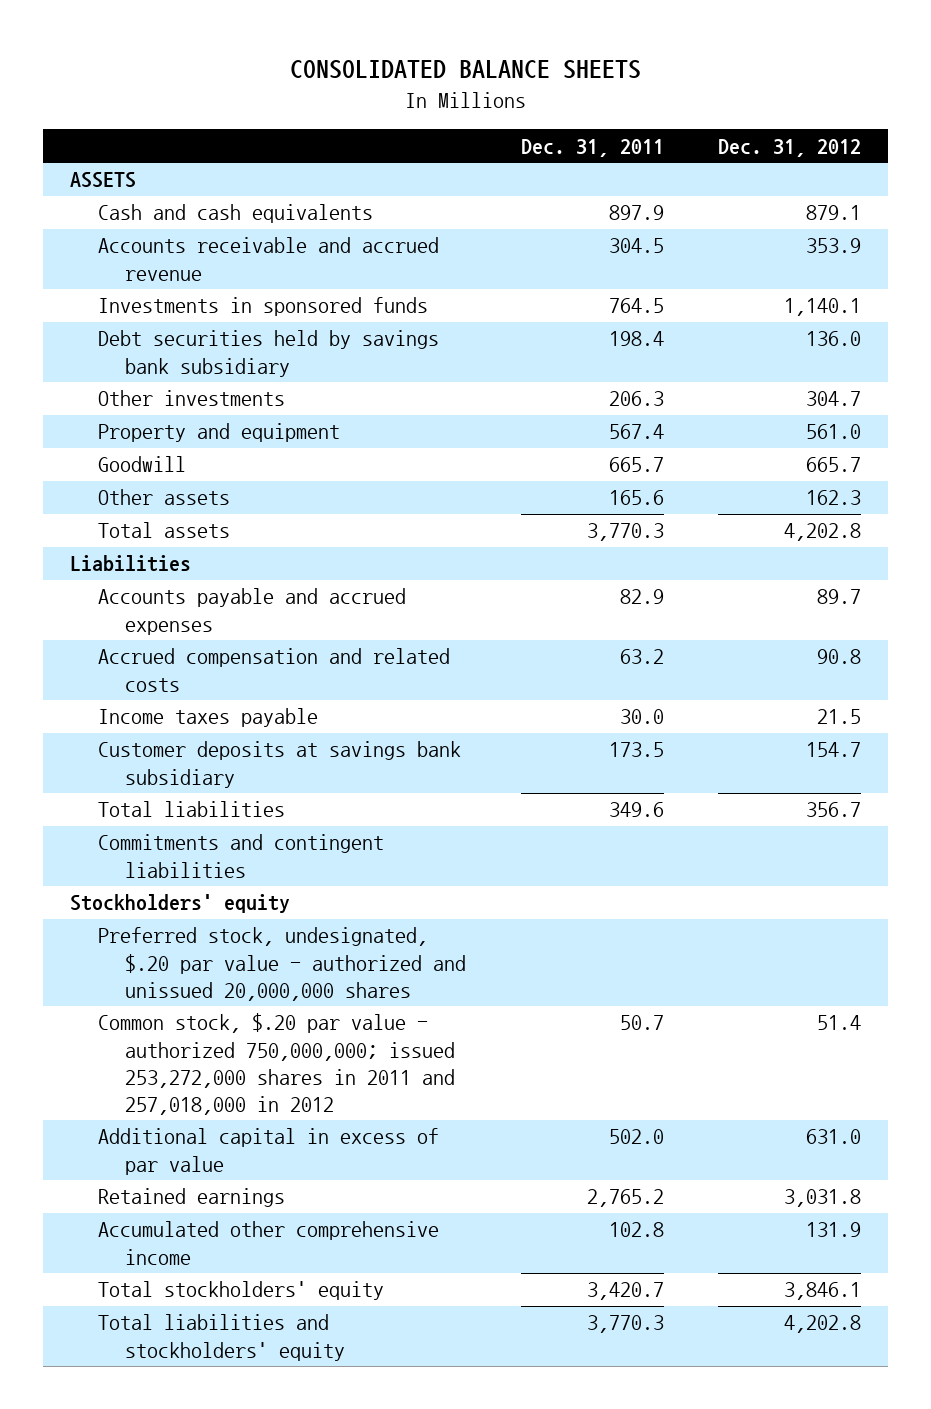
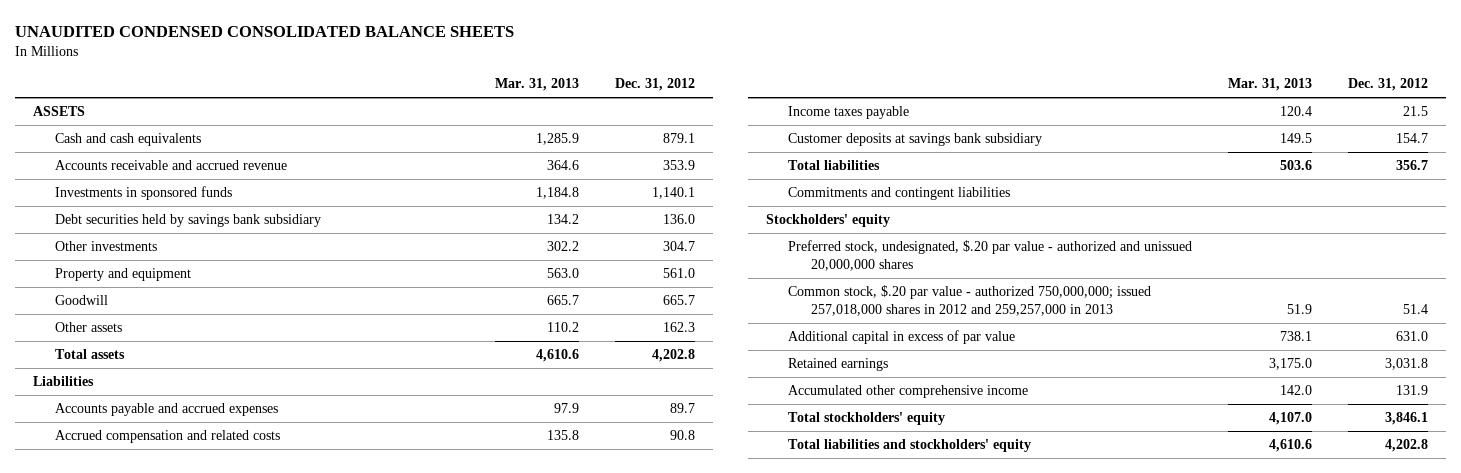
[289,60,641,80] CONSOLIDATED BALANCE SHEETS -> [14,25,514,37] UNAUDITED CONDENSED CONSOLIDATED BALANCE SHEETS
[520,138,664,157] Dec. 31, 2011 -> none
none -> [494,78,579,92] Mar. 31, 2013
[97,1013,456,1116] Common stock, $.20 par value - authorized 750,000,000; issued 253,272,000 shares in 2011 and 257,018,000 in 2012 -> [788,285,1152,316] Common stock, $.20 par value - authorized 750,000,000; issued 257,018,000 shares in 2012 and 259,257,000 in 2013

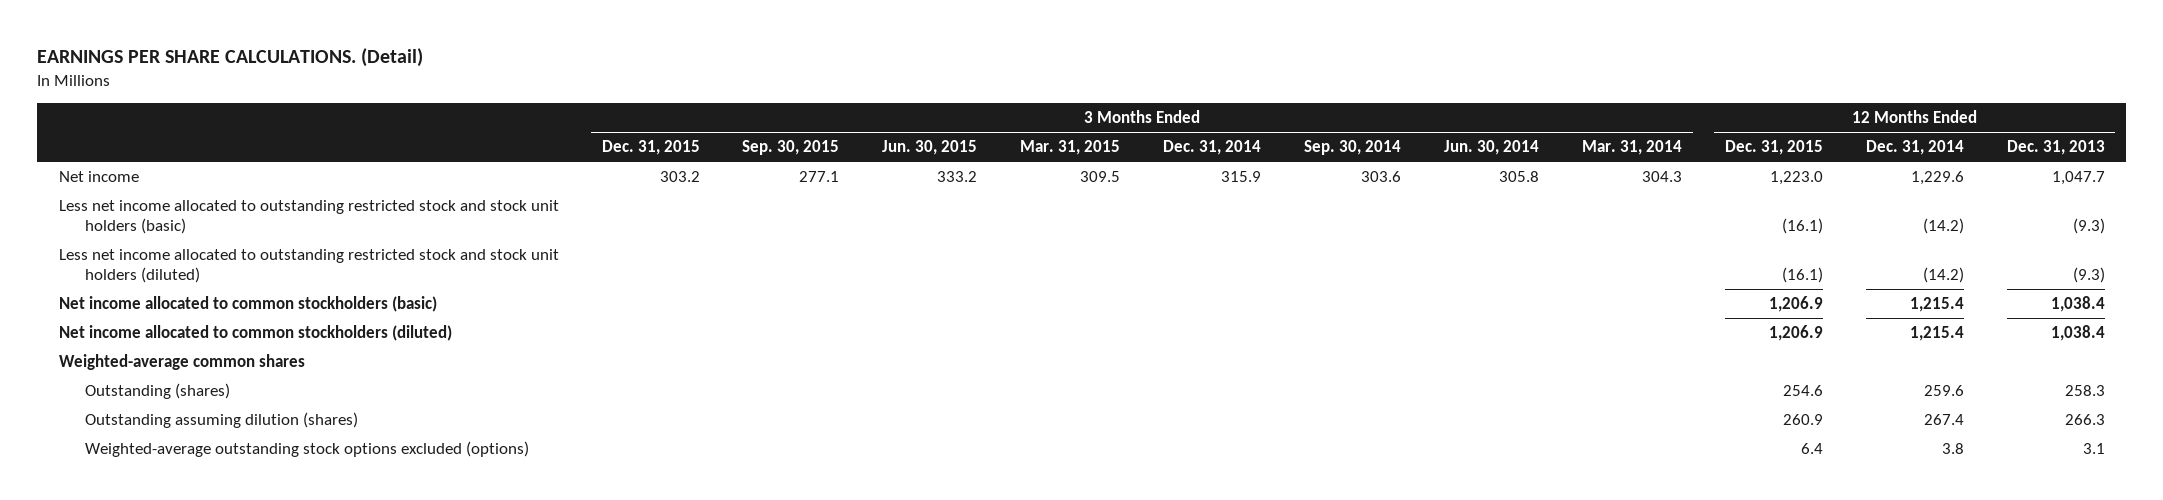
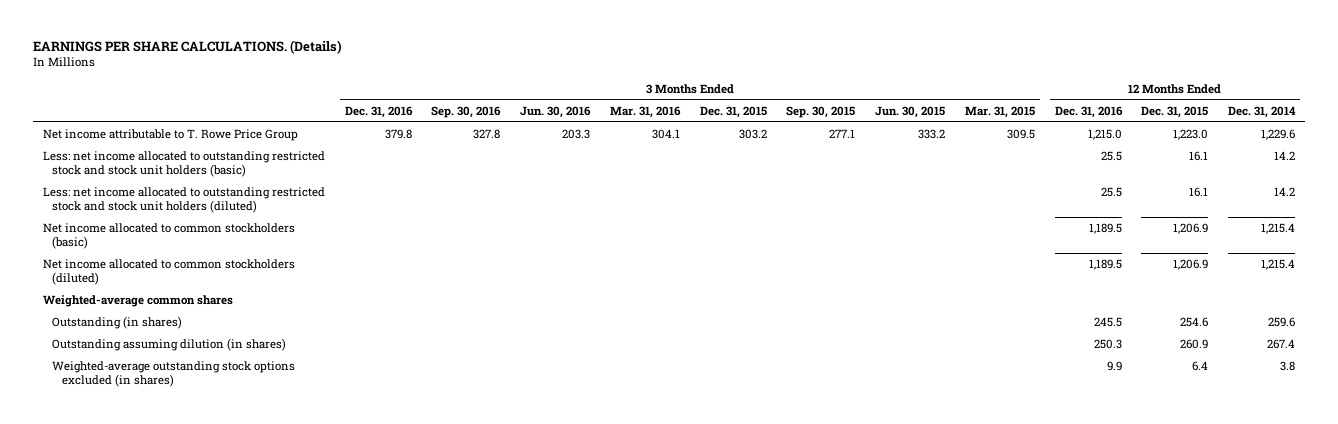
[37,48,424,68] EARNINGS PER SHARE CALCULATIONS. (Detail) -> [32,39,342,54] EARNINGS PER SHARE CALCULATIONS. (Details)
[1163,140,1262,156] Dec. 31, 2014 -> none
[1304,140,1402,156] Sep. 30, 2014 -> none
[1444,140,1540,156] Jun. 30, 2014 -> none
[1581,140,1682,156] Mar. 31, 2014 -> none
[2006,140,2105,156] Dec. 31, 2013 -> none
none -> [344,105,413,118] Dec. 31, 2016
none -> [431,105,502,118] Sep. 30, 2016
none -> [520,105,592,118] Jun. 30, 2016
none -> [609,105,681,118] Mar. 31, 2016
none -> [1054,105,1123,118] Dec. 31, 2016
[58,171,139,183] Net income -> [42,129,298,142] Net income attributable to T. Rowe Price Group
[58,200,559,234] Less net income allocated to outstanding restricted stock and stock unit holders (basic) -> [42,151,325,178] Less: net income allocated to outstanding restricted stock and stock unit holders (basic)
[1781,217,1823,234] (16.1) -> [1189,151,1209,162] 16.1
[1922,217,1964,234] (14.2) -> [1274,151,1296,161] 14.2
[58,249,559,283] Less net income allocated to outstanding restricted stock and stock unit holders (diluted) -> [42,187,325,214] Less: net income allocated to outstanding restricted stock and stock unit holders (diluted)
[1781,266,1823,283] (16.1) -> [1189,187,1209,198] 16.1
[1922,266,1964,283] (14.2) -> [1274,187,1296,197] 14.2
[85,383,231,400] Outstanding (shares) -> [52,316,183,330] Outstanding (in shares)
[85,412,359,429] Outstanding assuming dilution (shares) -> [52,338,287,352] Outstanding assuming dilution (in shares)
[85,441,530,458] Weighted-average outstanding stock options excluded (options) -> [52,361,296,388] Weighted-average outstanding stock options excluded (in shares)

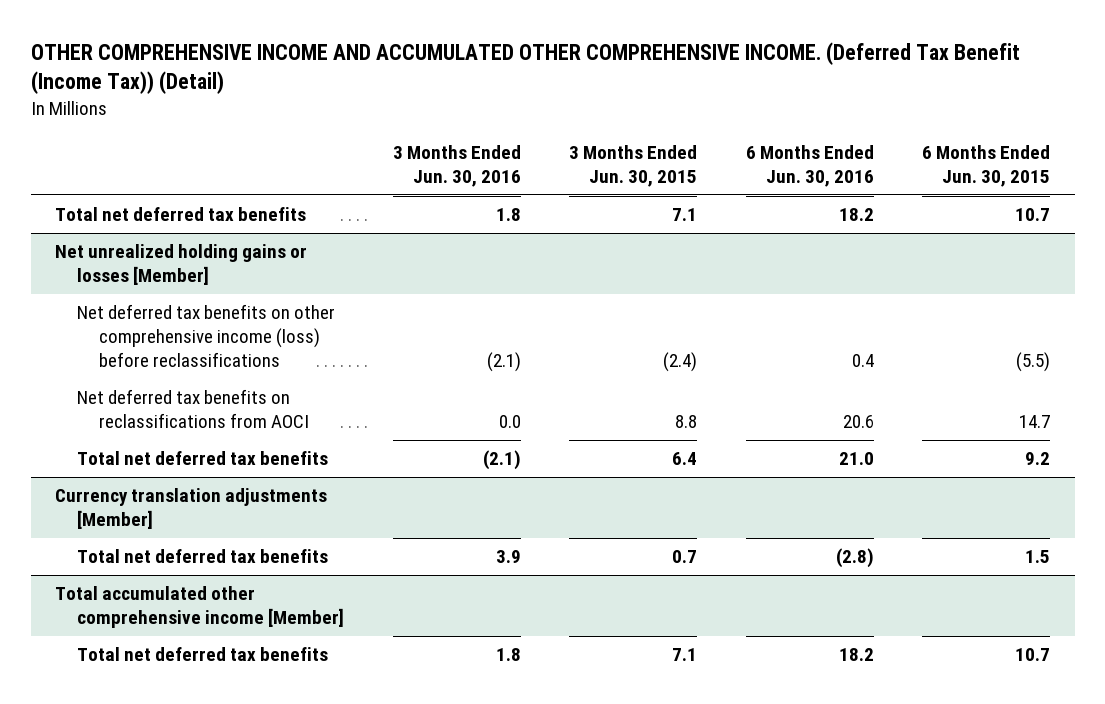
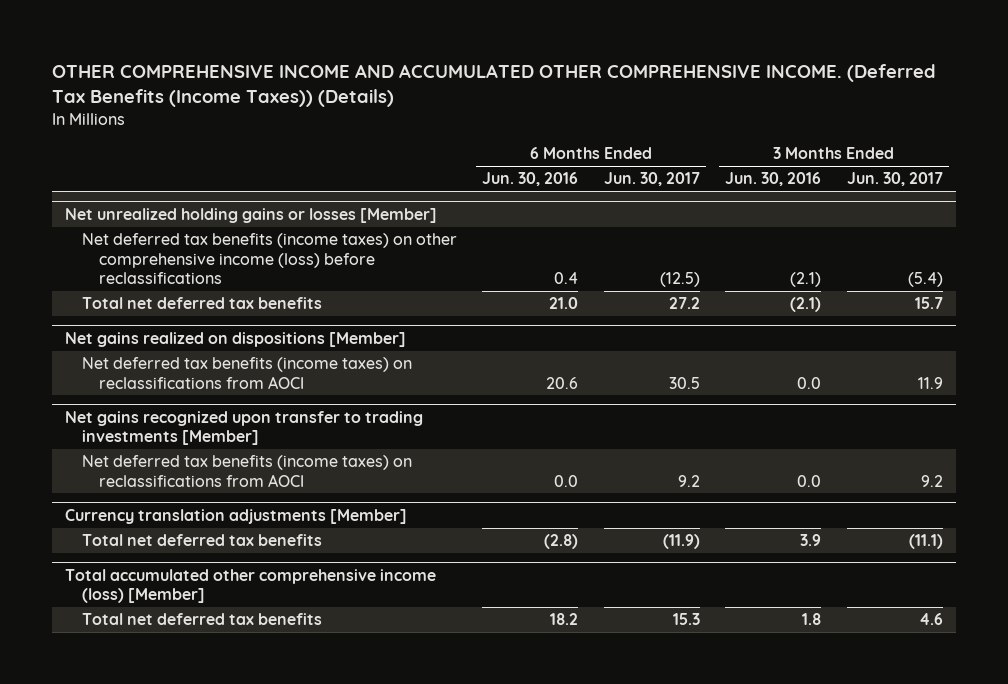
[30,41,1020,95] OTHER COMPREHENSIVE INCOME AND ACCUMULATED OTHER COMPREHENSIVE INCOME. (Deferred Tax Benefit (Income Tax)) (Detail) -> [52,63,937,107] OTHER COMPREHENSIVE INCOME AND ACCUMULATED OTHER COMPREHENSIVE INCOME. (Deferred Tax Benefits (Income Taxes)) (Details)
[569,145,698,187] 3 Months Ended Jun. 30, 2015 -> none
[922,145,1051,187] 6 Months Ended Jun. 30, 2015 -> none
none -> [603,172,700,187] Jun. 30, 2017
none -> [846,172,943,187] Jun. 30, 2017
[54,207,306,222] Total net deferred tax benefits -> none
[77,389,310,429] Net deferred tax benefits on reclassifications from AOCI -> none
[77,304,336,367] Net deferred tax benefits on other comprehensive income (loss) before reclassifications -> [81,233,457,284] Net deferred tax benefits (income taxes) on other comprehensive income (loss) before reclassifications
none -> [65,331,407,347] Net gains realized on dispositions [Member]
none -> [81,357,412,389] Net deferred tax benefits (income taxes) on reclassifications from AOCI
none -> [65,410,424,446] Net gains recognized upon transfer to trading investments [Member]
none -> [81,455,412,487] Net deferred tax benefits (income taxes) on reclassifications from AOCI
[54,586,345,629] Total accumulated other comprehensive income [Member] -> [65,568,437,604] Total accumulated other comprehensive income (loss) [Member]

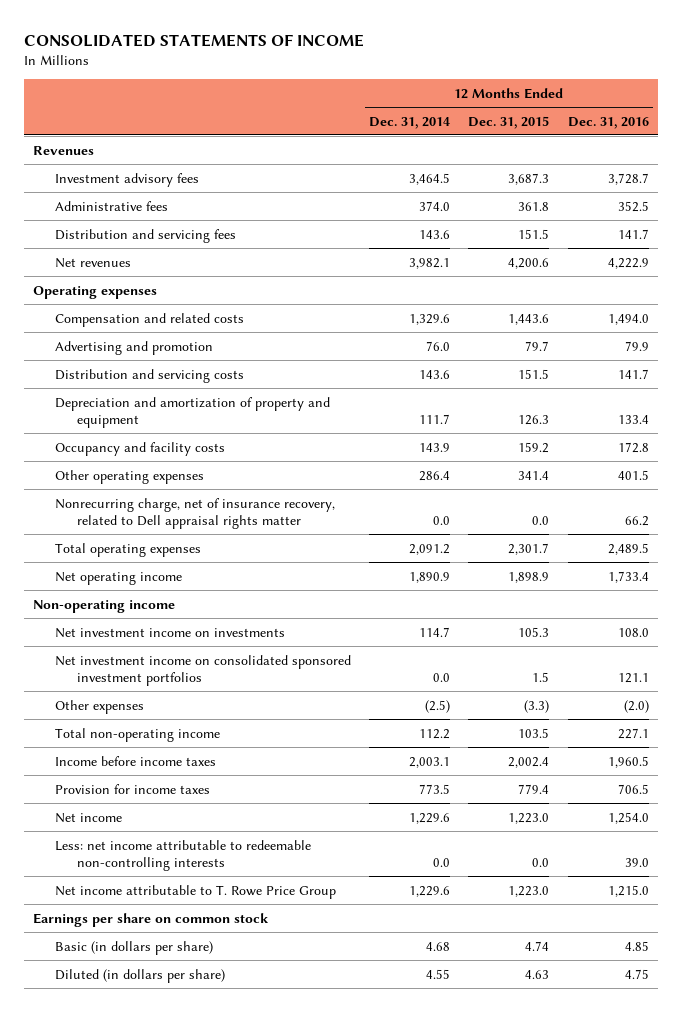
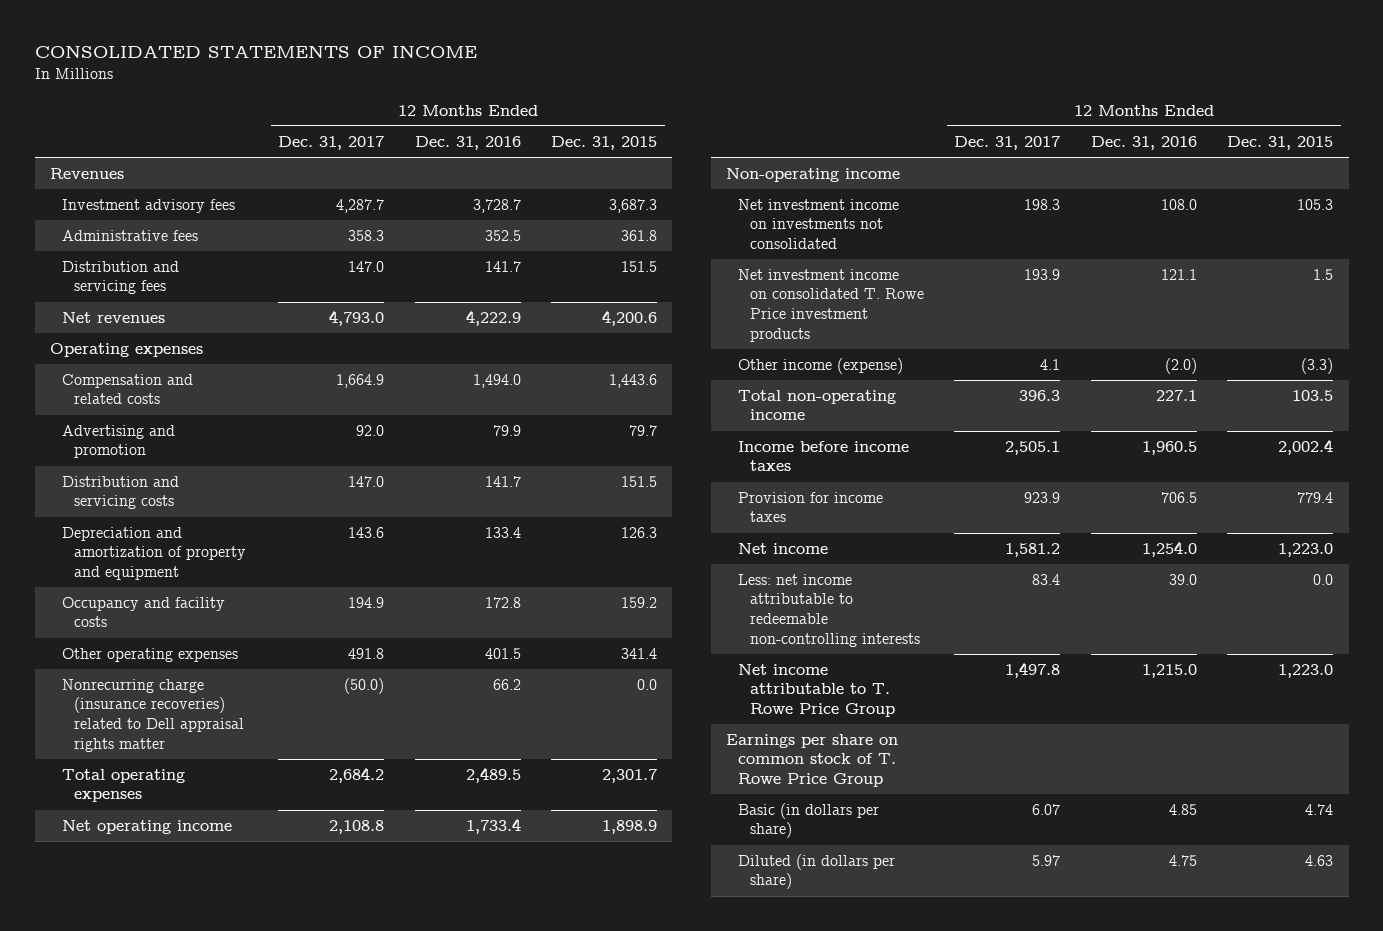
[369,116,451,129] Dec. 31, 2014 -> none
none -> [278,135,385,150] Dec. 31, 2017
[54,497,335,529] Nonrecurring charge, net of insurance recovery, related to Dell appraisal rights matter -> [61,678,244,752] Nonrecurring charge (insurance recoveries) related to Dell appraisal rights matter
[54,627,285,638] Net investment income on investments -> [737,198,899,250] Net investment income on investments not consolidated
[54,654,351,686] Net investment income on consolidated sponsored investment portfolios -> [737,268,924,342] Net investment income on consolidated T. Rowe Price investment products
[54,699,144,714] Other expenses -> [737,357,903,374] Other income (expense)
[33,912,270,927] Earnings per share on common stock -> [726,733,899,788] Earnings per share on common stock of T. Rowe Price Group

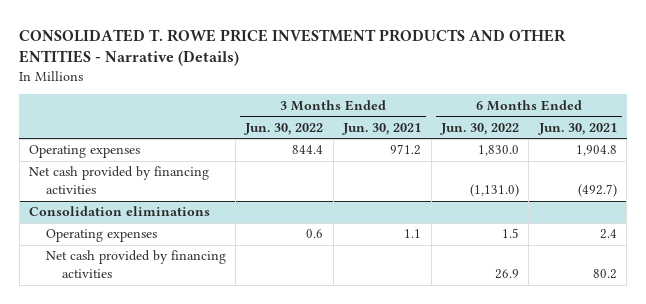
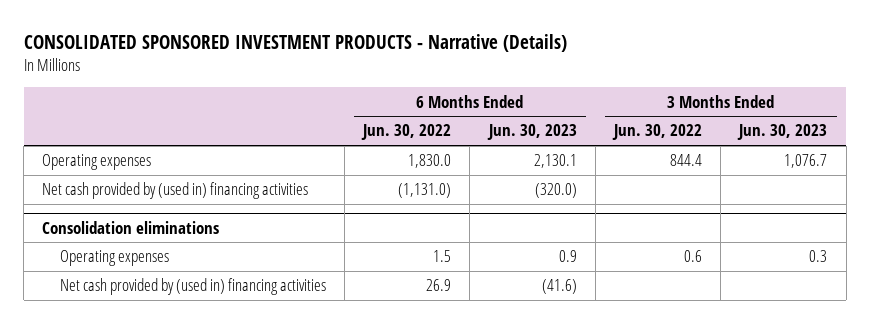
[19,28,567,67] CONSOLIDATED T. ROWE PRICE INVESTMENT PRODUCTS AND OTHER ENTITIES - Narrative (Details) -> [23,33,567,52] CONSOLIDATED SPONSORED INVESTMENT PRODUCTS - Narrative (Details)
[342,122,422,135] Jun. 30, 2021 -> none
[537,122,617,135] Jun. 30, 2021 -> none
none -> [486,124,577,141] Jun. 30, 2023
none -> [737,124,828,141] Jun. 30, 2023
[29,166,210,195] Net cash provided by financing activities -> [42,182,309,200] Net cash provided by (used in) financing activities
[45,250,226,279] Net cash provided by financing activities -> [59,278,326,296] Net cash provided by (used in) financing activities

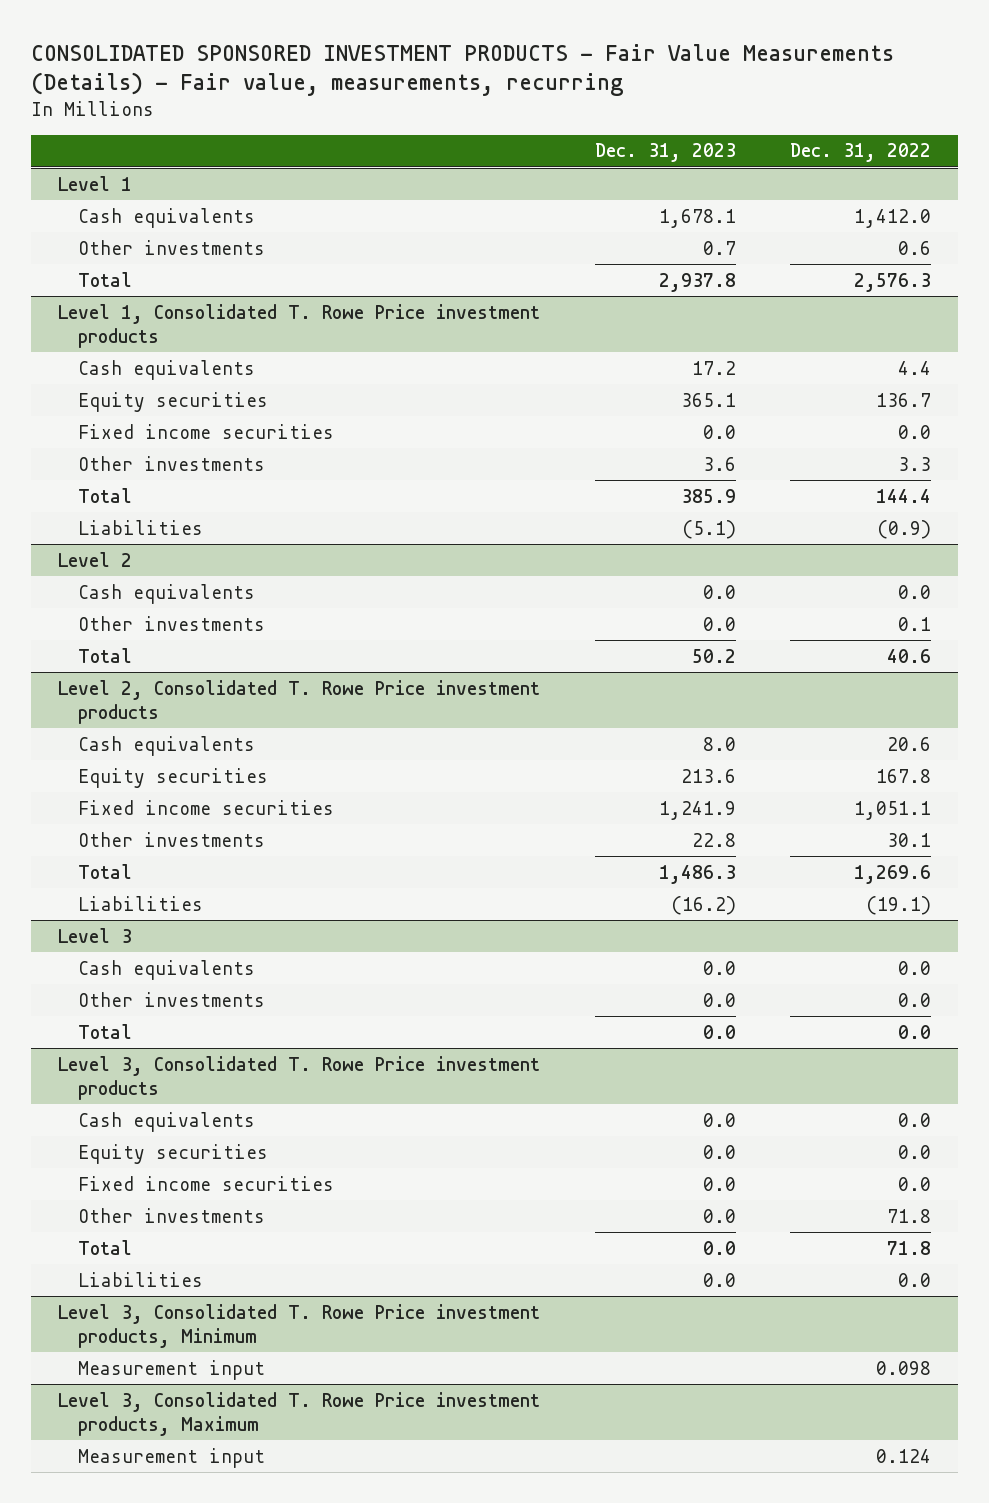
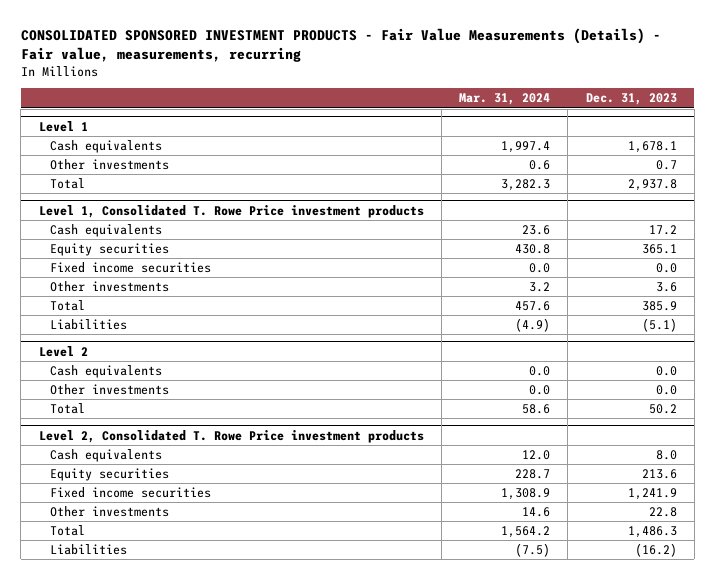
[790,143,932,163] Dec. 31, 2022 -> none
none -> [459,93,551,106] Mar. 31, 2024
[58,927,133,943] Level 3 -> none
[77,959,255,980] Cash equivalents -> none
[77,991,265,1007] Other investments -> none
[77,1023,132,1039] Total -> none
[58,1055,541,1100] Level 3, Consolidated T. Rowe Price investment products -> none
[77,1111,255,1132] Cash equivalents -> none
[77,1143,268,1164] Equity securities -> none
[77,1175,334,1191] Fixed income securities -> none
[77,1207,265,1223] Other investments -> none
[77,1239,132,1255] Total -> none
[77,1271,203,1287] Liabilities -> none
[58,1303,541,1348] Level 3, Consolidated T. Rowe Price investment products, Minimum -> none
[77,1359,265,1380] Measurement input -> none
[58,1391,541,1436] Level 3, Consolidated T. Rowe Price investment products, Maximum -> none
[77,1447,265,1468] Measurement input -> none

